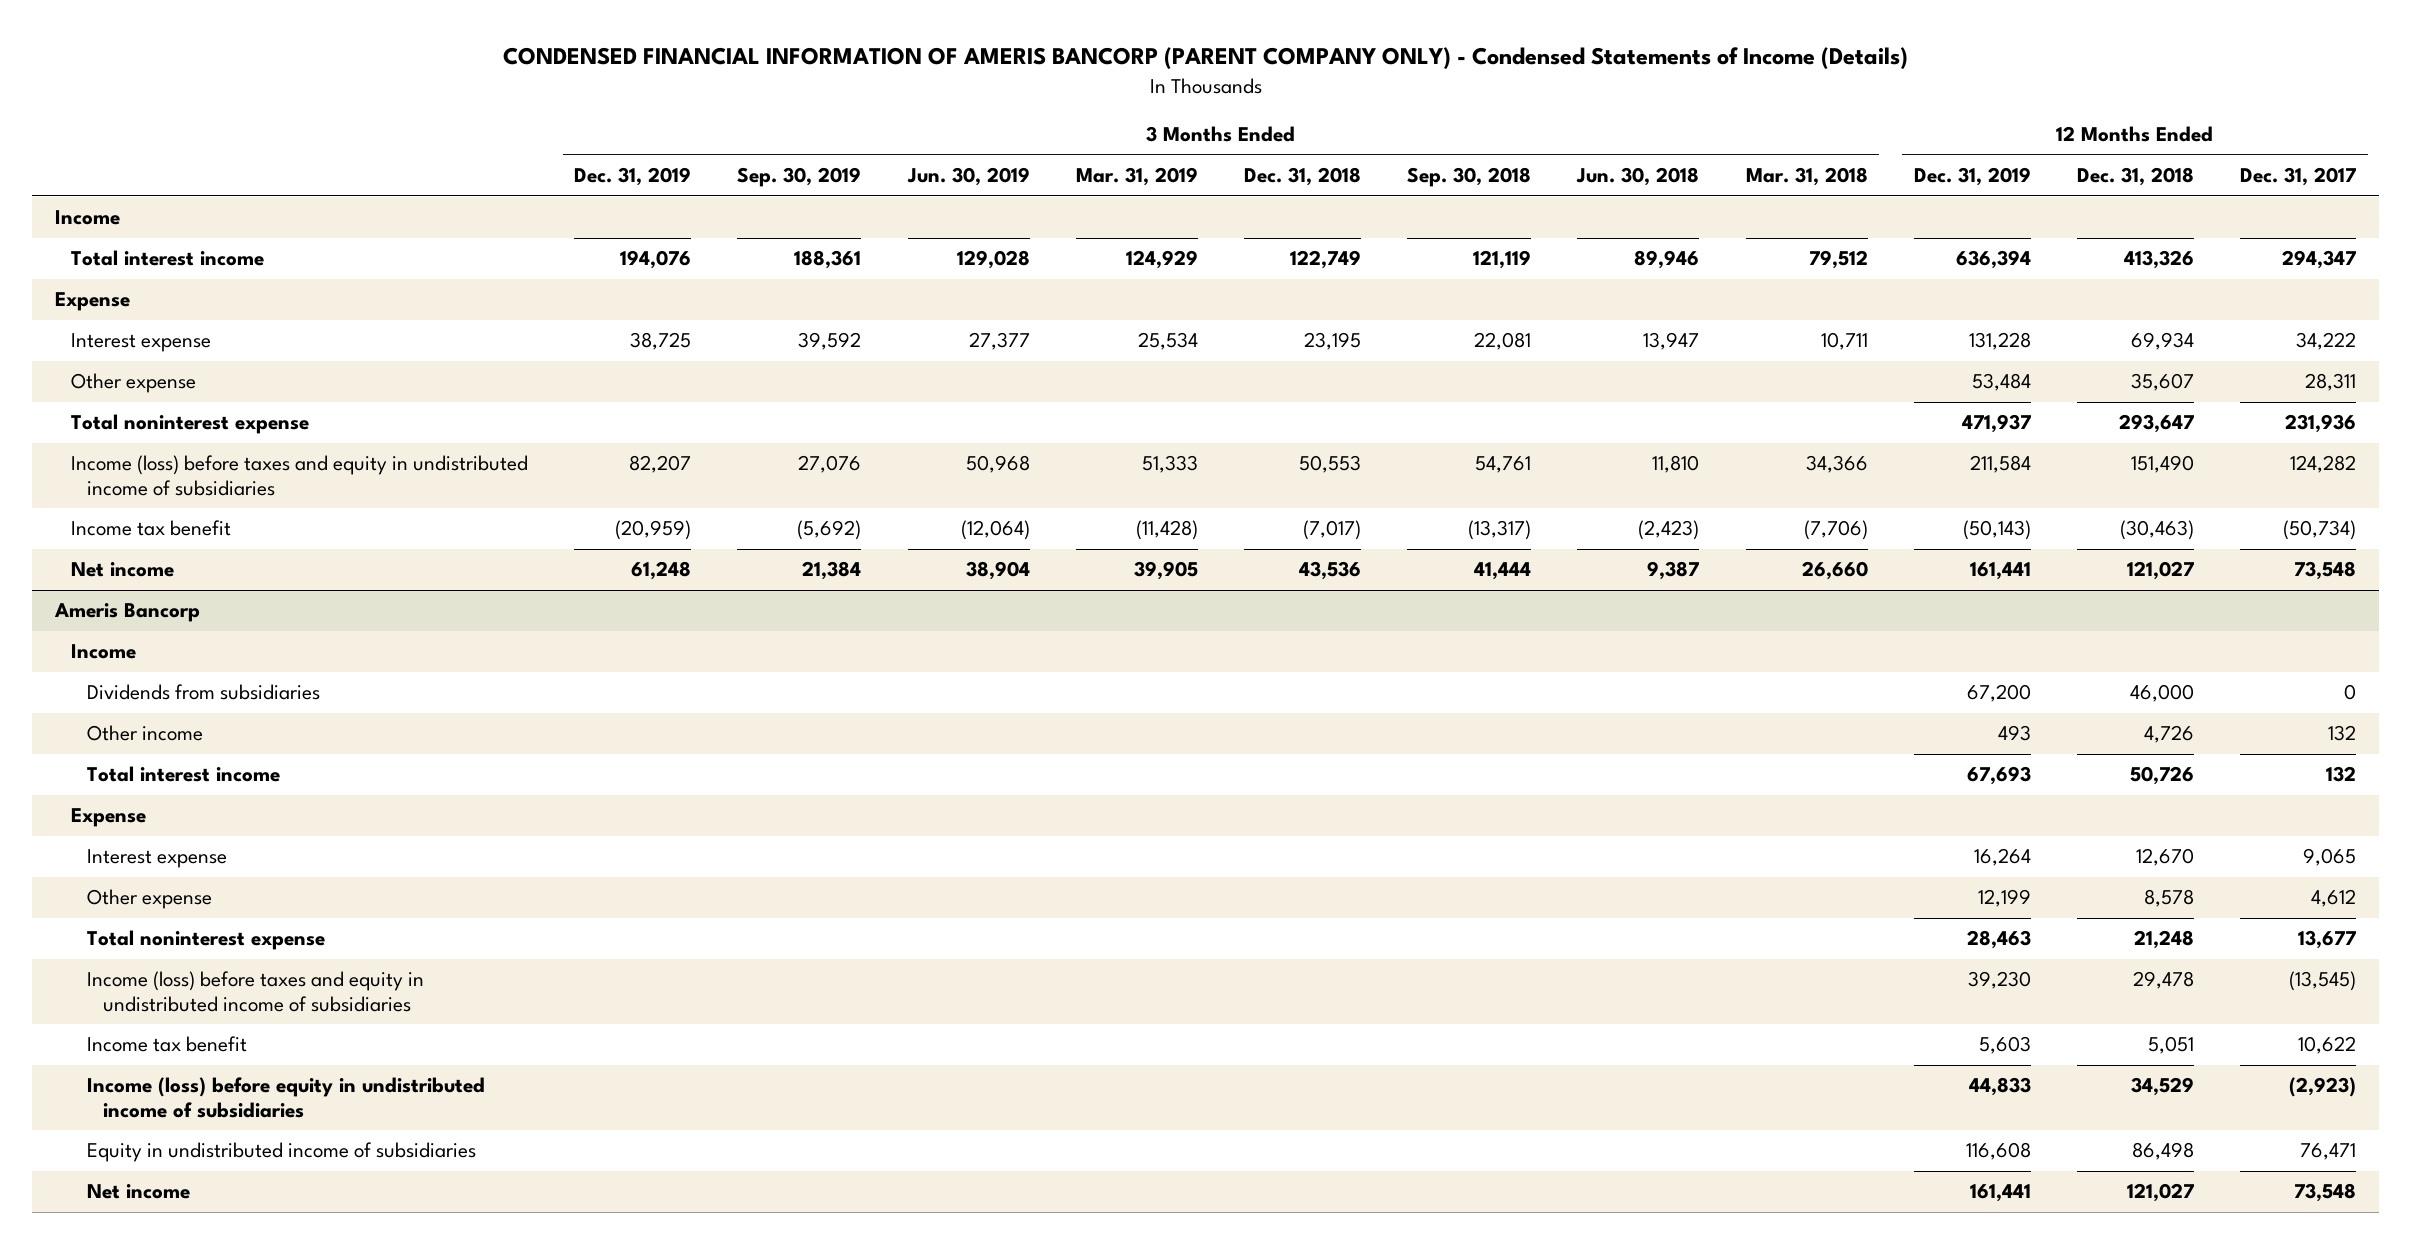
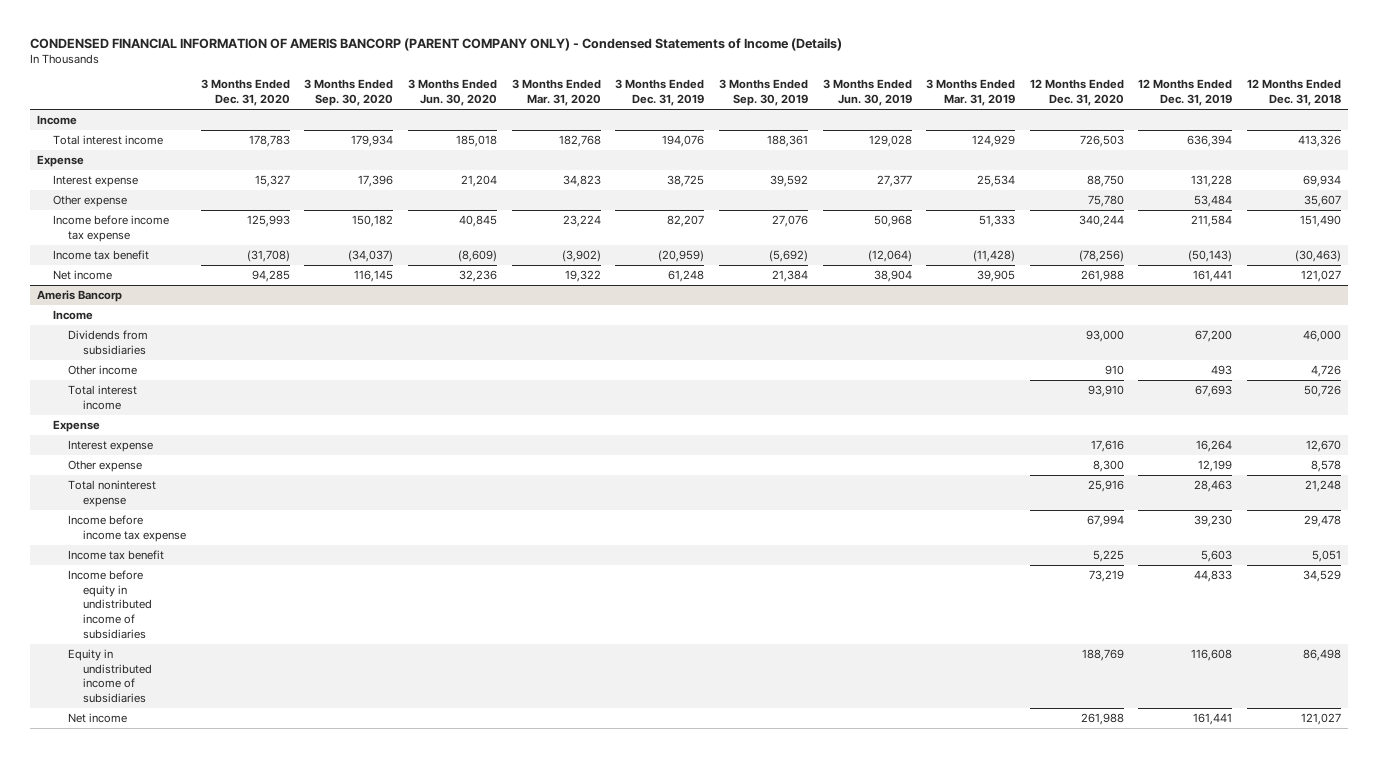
[1244,166,1362,186] Dec. 31, 2018 -> none
[1407,166,1532,187] Sep. 30, 2018 -> none
[1576,166,1700,186] Jun. 30, 2018 -> none
[1745,166,1868,186] Mar. 31, 2018 -> none
[2240,166,2357,186] Dec. 31, 2017 -> none
none -> [200,79,290,106] 3 Months Ended Dec. 31, 2020
none -> [304,79,394,106] 3 Months Ended Sep. 30, 2020
none -> [407,79,497,106] 3 Months Ended Jun. 30, 2020
none -> [511,79,601,106] 3 Months Ended Mar. 31, 2020
none -> [1029,79,1124,106] 12 Months Ended Dec. 31, 2020
[70,414,309,435] Total noninterest expense -> none
[70,455,528,496] Income (loss) before taxes and equity in undistributed income of subsidiaries -> [52,215,169,242] Income before income tax expense
[86,971,424,1012] Income (loss) before taxes and equity in undistributed income of subsidiaries -> [67,515,186,542] Income before income tax expense
[86,1077,485,1118] Income (loss) before equity in undistributed income of subsidiaries -> [67,570,152,639] Income before equity in undistributed income of subsidiaries

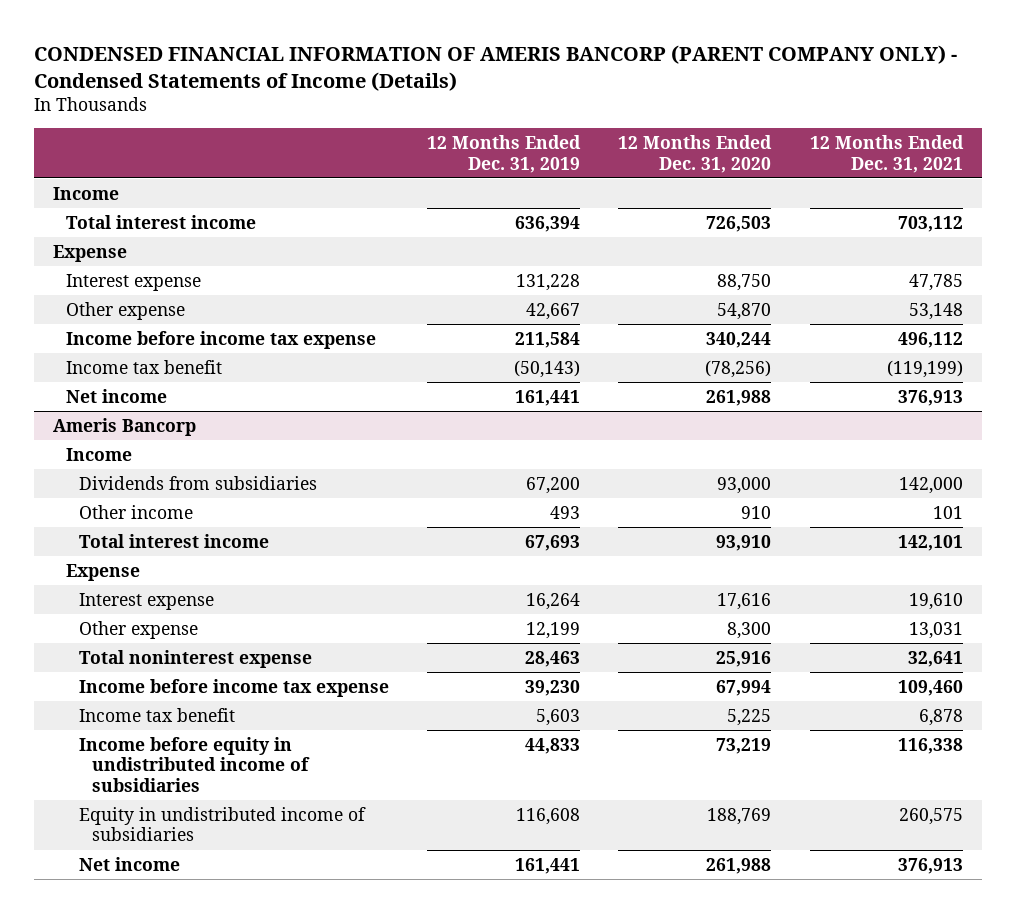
[200,79,290,106] 3 Months Ended Dec. 31, 2020 -> none
[304,79,394,106] 3 Months Ended Sep. 30, 2020 -> none
[407,79,497,106] 3 Months Ended Jun. 30, 2020 -> none
[511,79,601,106] 3 Months Ended Mar. 31, 2020 -> none
[615,79,705,106] 3 Months Ended Dec. 31, 2019 -> none
[718,79,808,106] 3 Months Ended Sep. 30, 2019 -> none
[822,79,912,106] 3 Months Ended Jun. 30, 2019 -> none
[926,79,1016,106] 3 Months Ended Mar. 31, 2019 -> none
[1247,79,1342,106] 12 Months Ended Dec. 31, 2018 -> none
none -> [809,134,964,173] 12 Months Ended Dec. 31, 2021
[1087,195,1124,208] 75,780 -> [717,302,772,320] 54,870
[1194,195,1233,208] 53,484 -> [526,302,581,320] 42,667

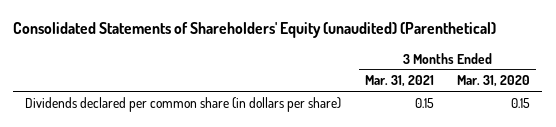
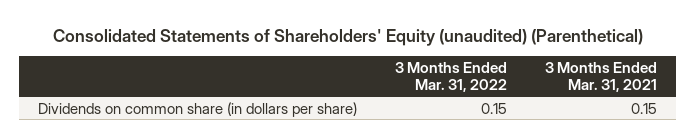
[457,75,531,88] Mar. 31, 2020 -> none
none -> [395,61,508,93] 3 Months Ended Mar. 31, 2022
[25,96,342,112] Dividends declared per common share (in dollars per share) -> [37,101,357,117] Dividends on common share (in dollars per share)

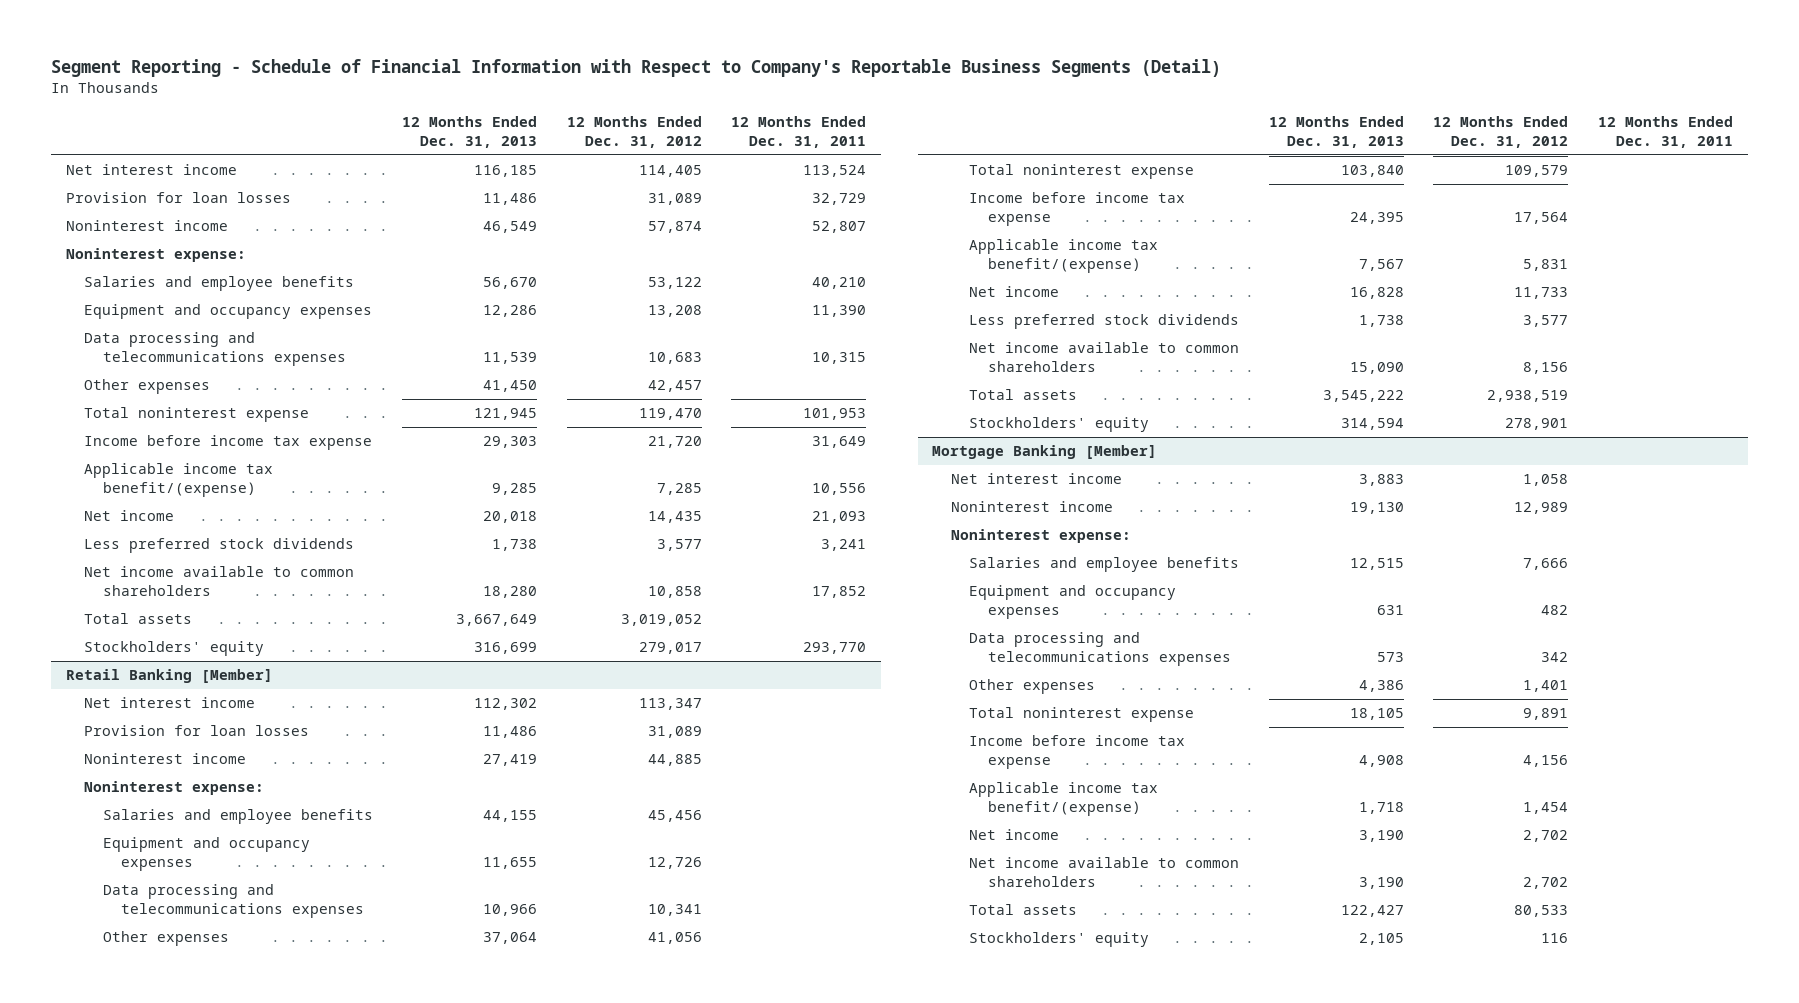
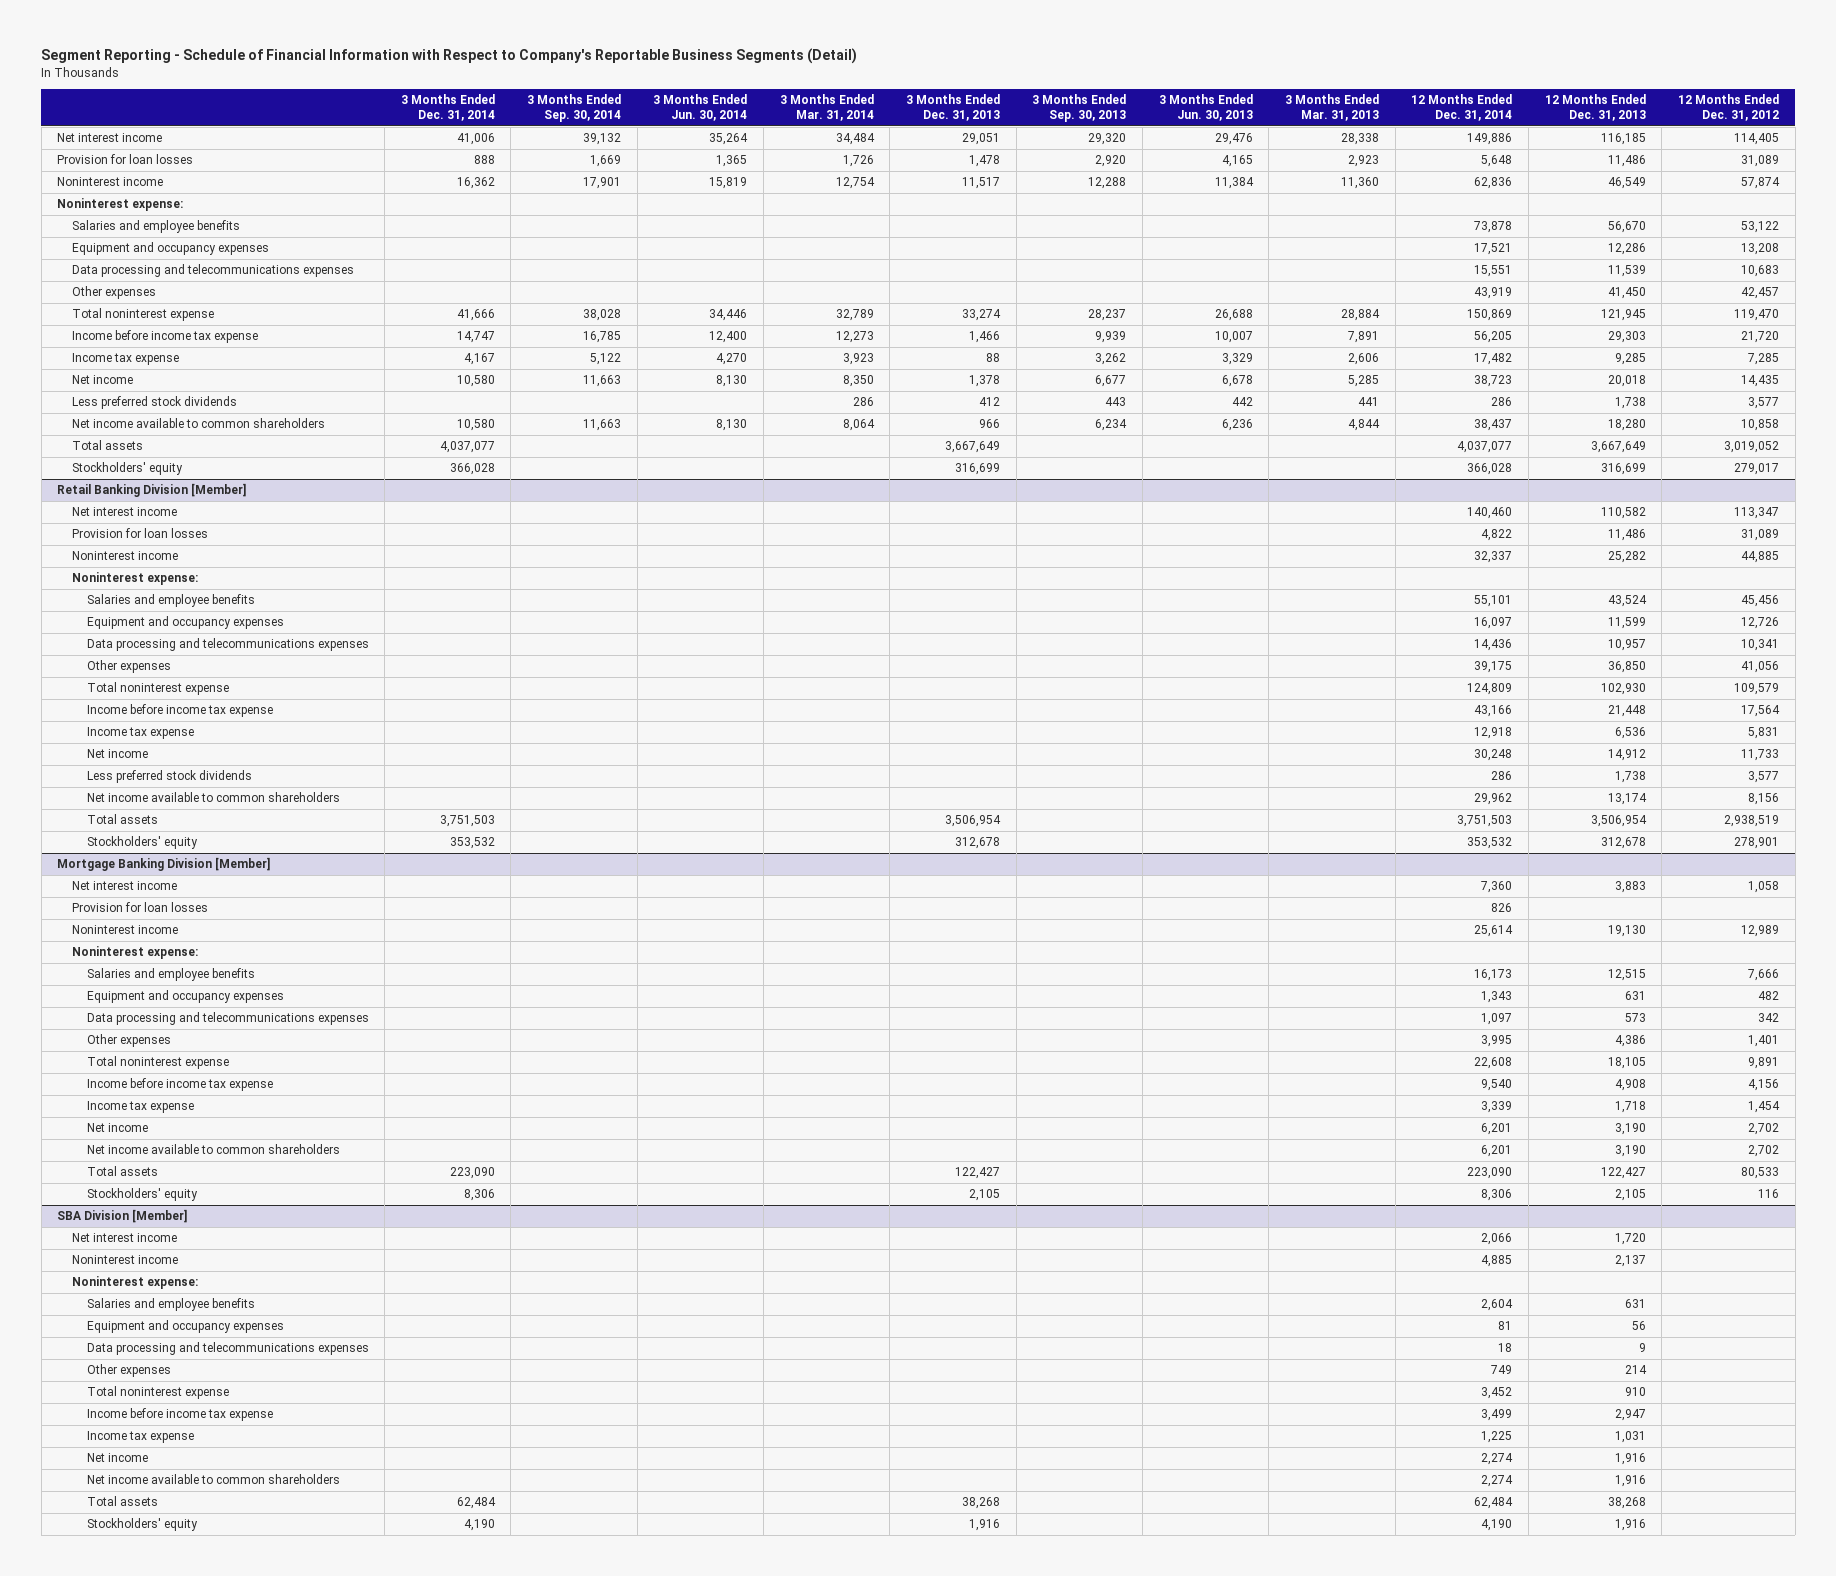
[731,116,867,148] 12 Months Ended Dec. 31, 2011 -> none
none -> [400,94,495,122] 3 Months Ended Dec. 31, 2014
none -> [527,94,622,123] 3 Months Ended Sep. 30, 2014
none -> [653,94,748,122] 3 Months Ended Jun. 30, 2014
none -> [779,94,874,122] 3 Months Ended Mar. 31, 2014
none -> [906,94,1001,122] 3 Months Ended Dec. 31, 2013
none -> [1032,94,1127,123] 3 Months Ended Sep. 30, 2013
none -> [1158,94,1253,122] 3 Months Ended Jun. 30, 2013
none -> [1284,94,1379,122] 3 Months Ended Mar. 31, 2013
none -> [1411,94,1513,122] 12 Months Ended Dec. 31, 2014
[84,463,274,498] Applicable income tax benefit/(expense) -> [72,353,180,366] Income tax expense
[65,669,273,684] Retail Banking [Member] -> [57,483,247,498] Retail Banking Division [Member]
[474,698,538,711] 112,302 -> [1600,507,1646,520] 110,582
[483,754,538,767] 27,419 -> [1607,551,1646,564] 25,282
[483,810,538,823] 44,155 -> [1607,595,1647,608] 43,524
[483,857,538,870] 11,655 -> [1607,617,1646,630] 11,599
[483,904,538,917] 10,966 -> [1607,639,1646,652] 10,957
[483,932,538,945] 37,064 -> [1607,661,1646,674] 36,850
[1340,165,1404,178] 103,840 -> [1600,683,1646,696] 102,930
[1349,212,1404,225] 24,395 -> [1607,705,1646,718] 21,448
[969,239,1159,274] Applicable income tax benefit/(expense) -> [86,727,194,740] Income tax expense
[1358,259,1404,272] 7,567 -> [1614,727,1646,740] 6,536
[1349,287,1404,300] 16,828 -> [1607,749,1646,762] 14,912
[1349,362,1404,375] 15,090 -> [1607,793,1647,806] 13,174
[1322,390,1404,403] 3,545,222 -> [1590,815,1647,828] 3,506,954
[1340,418,1404,431] 314,594 -> [1600,837,1646,850] 312,678
[932,445,1158,460] Mortgage Banking [Member] -> [57,857,271,872] Mortgage Banking Division [Member]
none -> [72,902,209,913] Provision for loan losses
[969,782,1159,817] Applicable income tax benefit/(expense) -> [86,1101,194,1114] Income tax expense
none -> [57,1209,188,1224] SBA Division [Member]
none -> [72,1233,178,1243] Net interest income
none -> [72,1255,179,1265] Noninterest income
none -> [72,1276,199,1290] Noninterest expense:
none -> [86,1298,255,1312] Salaries and employee benefits
none -> [86,1320,284,1334] Equipment and occupancy expenses
none -> [86,1342,369,1356] Data processing and telecommunications expenses
none -> [86,1364,171,1378] Other expenses
none -> [86,1386,229,1400] Total noninterest expense
none -> [86,1408,273,1422] Income before income tax expense
none -> [86,1431,194,1444] Income tax expense
none -> [86,1453,148,1463] Net income
none -> [86,1474,340,1485] Net income available to common shareholders
none -> [86,1496,158,1507] Total assets
none -> [86,1518,198,1532] Stockholders' equity

